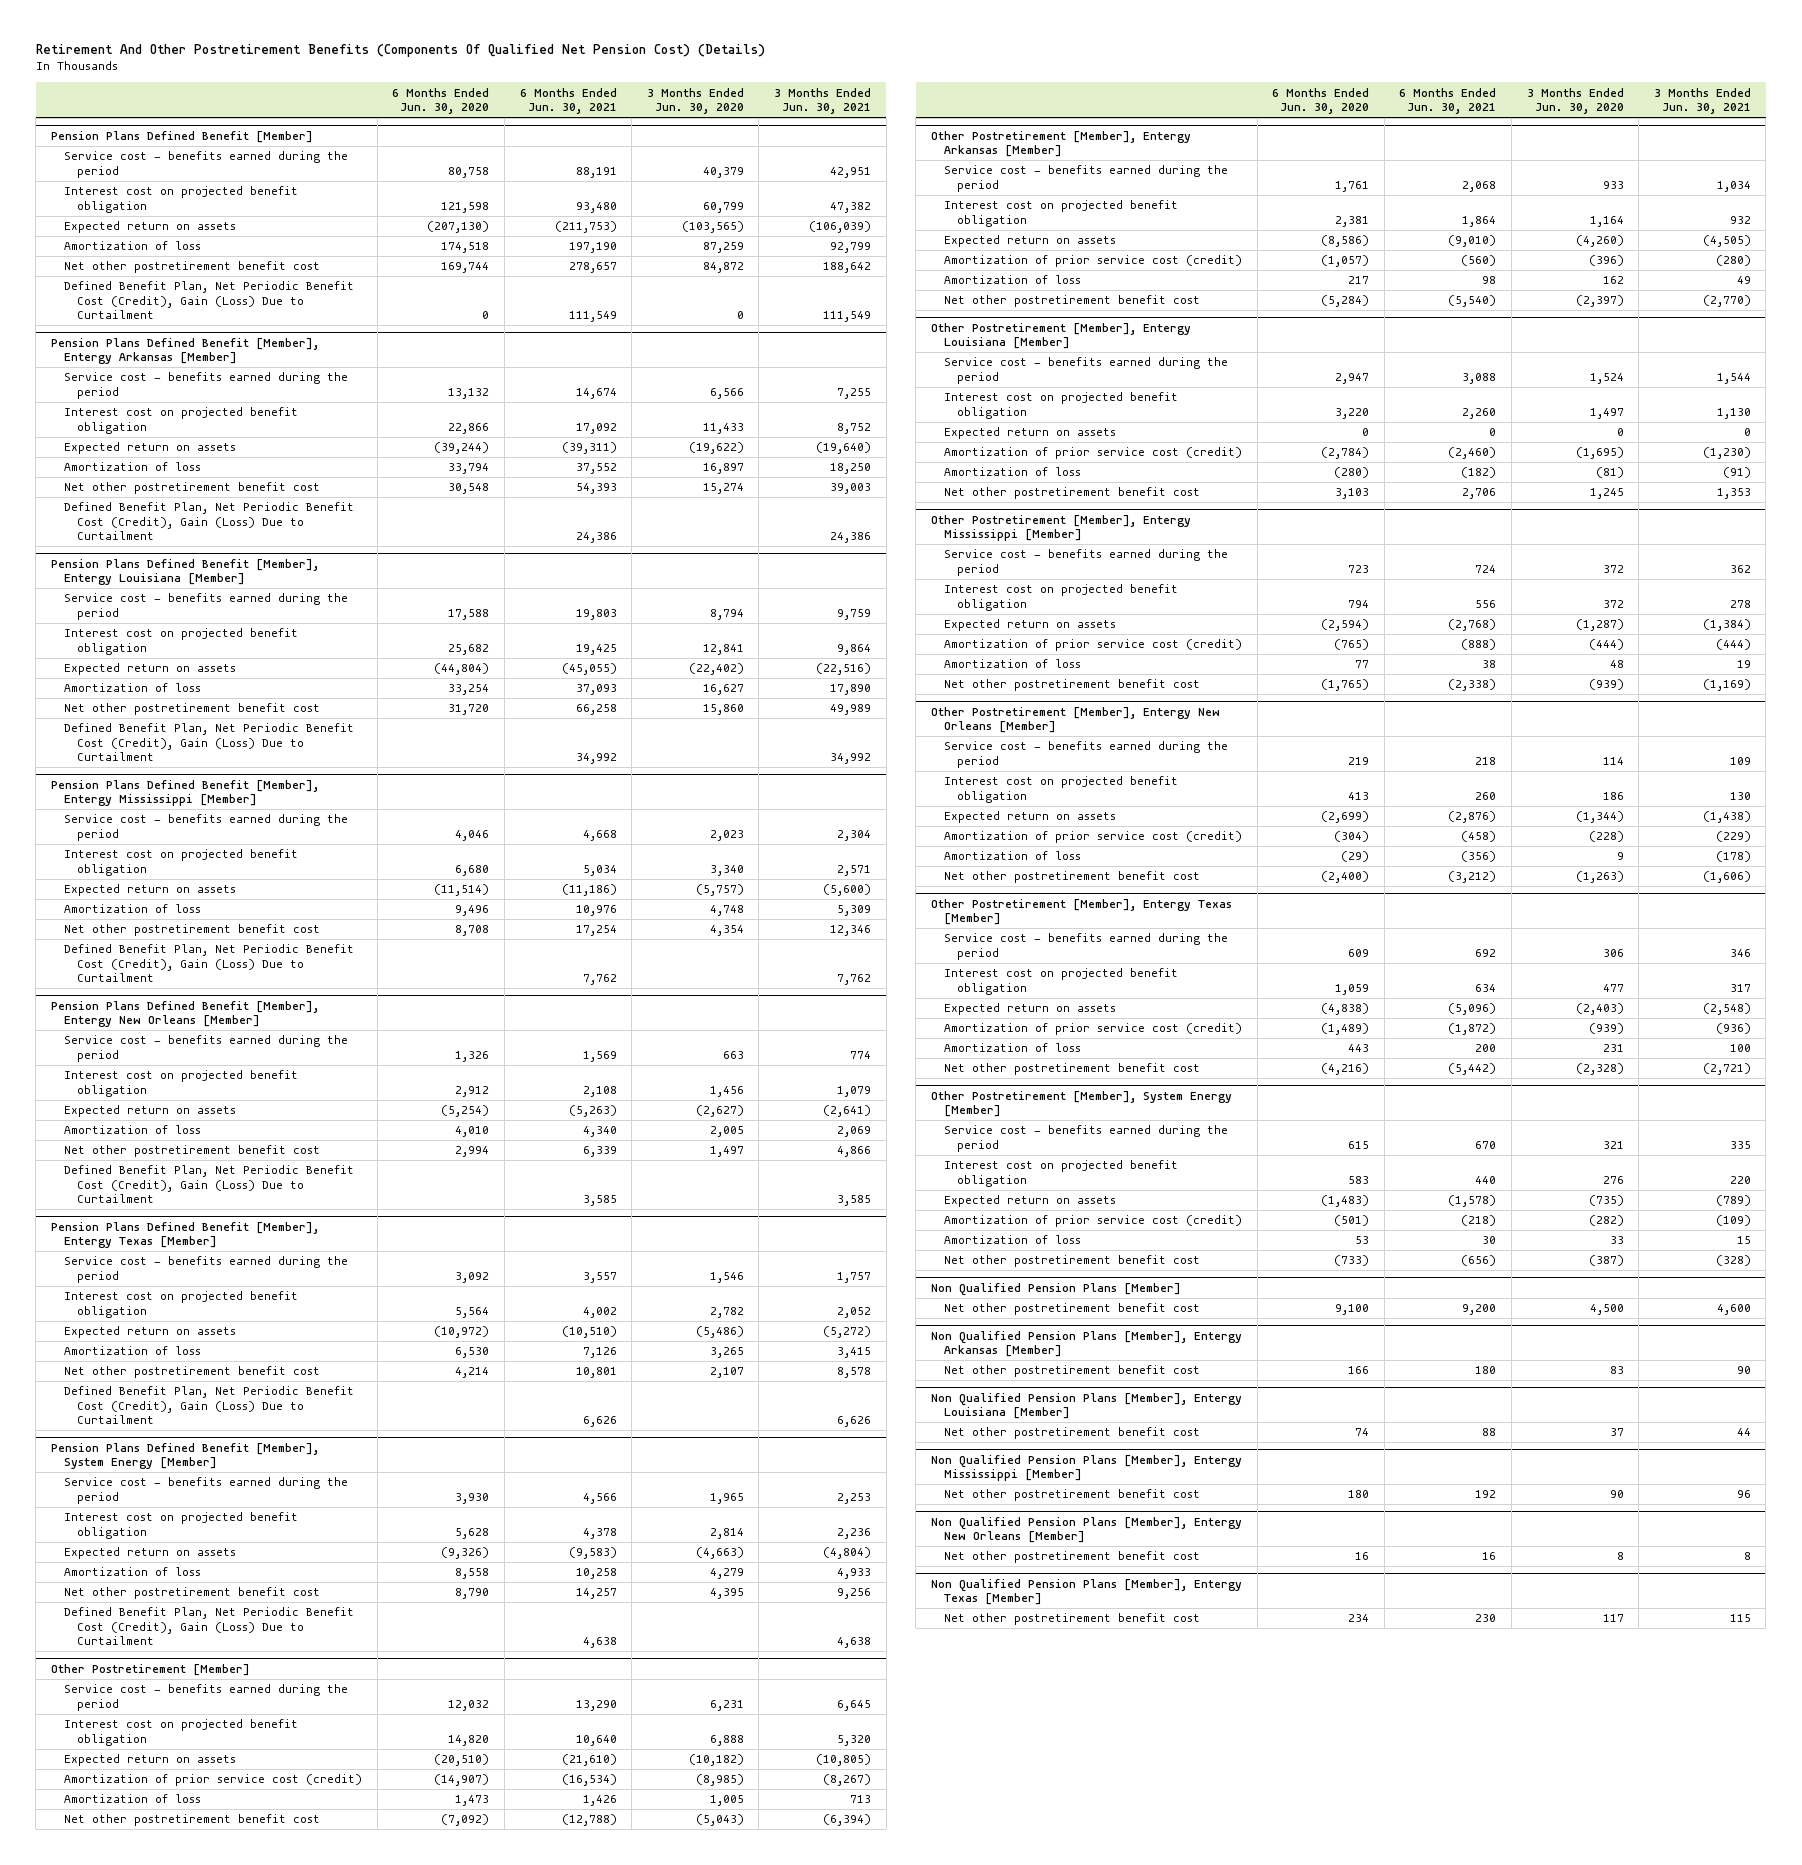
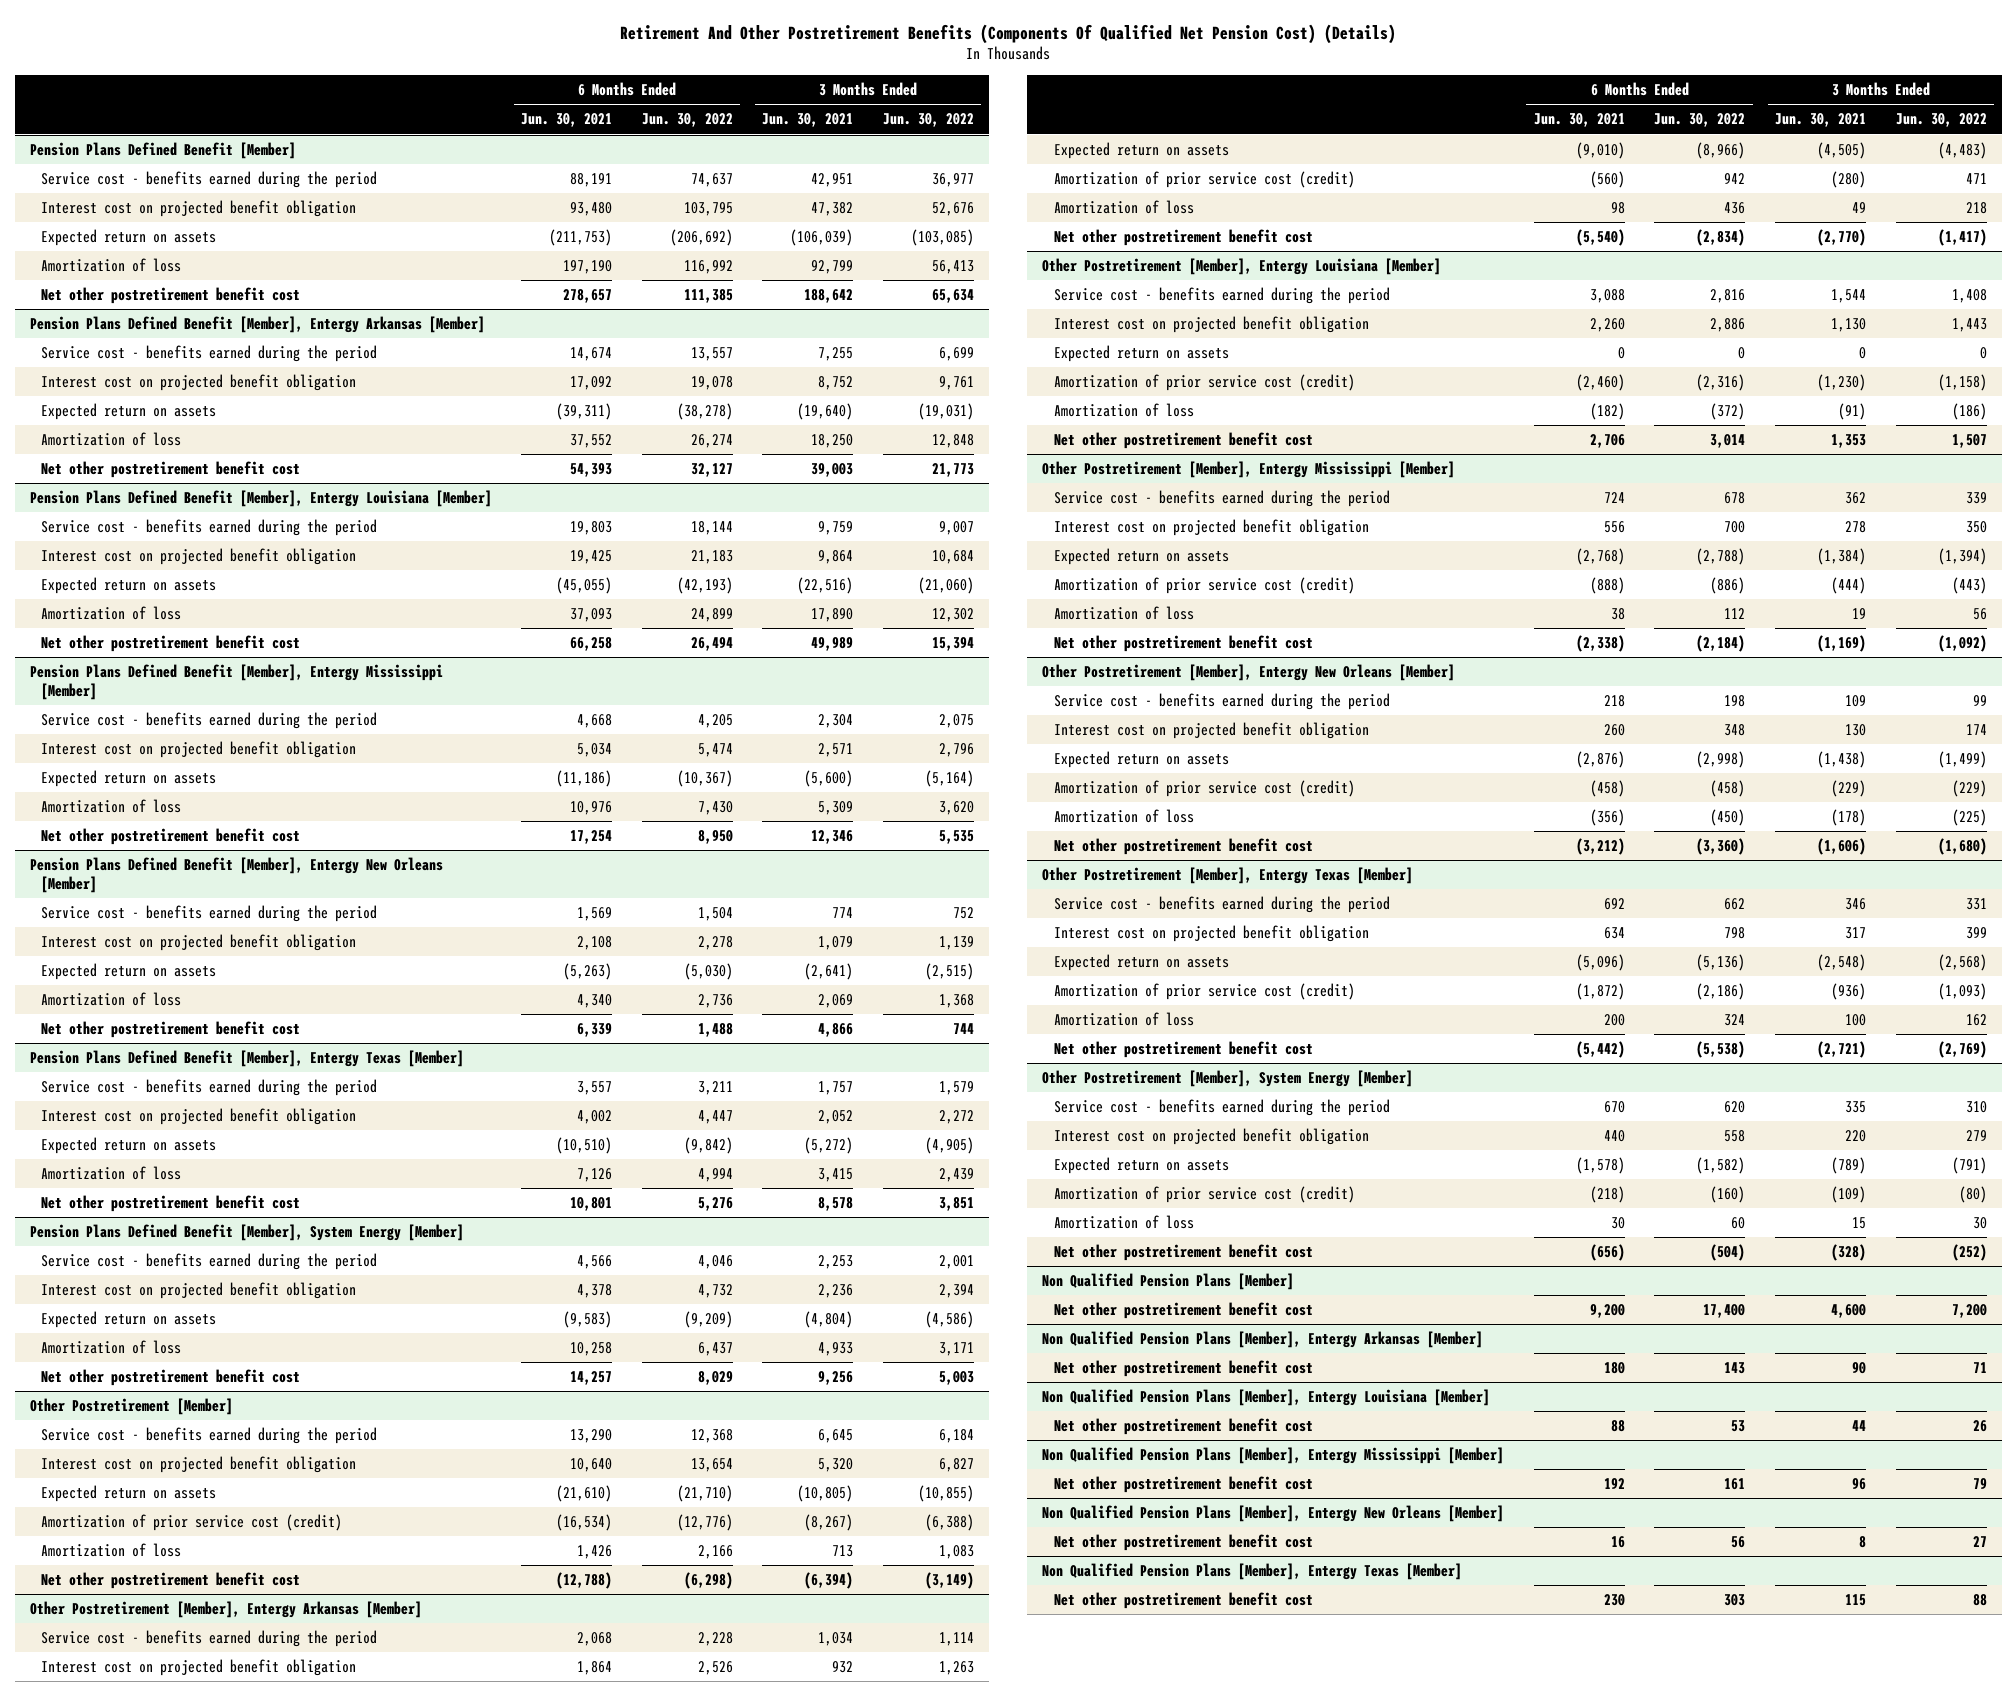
[392,87,490,115] 6 Months Ended Jun. 30, 2020 -> none
[646,87,744,115] 3 Months Ended Jun. 30, 2020 -> none
none -> [641,113,733,128] Jun. 30, 2022
none -> [883,113,975,128] Jun. 30, 2022
[64,281,355,320] Defined Benefit Plan, Net Periodic Benefit Cost (Credit), Gain (Loss) Due to Curtailment -> none
[64,502,355,541] Defined Benefit Plan, Net Periodic Benefit Cost (Credit), Gain (Loss) Due to Curtailment -> none
[64,723,355,762] Defined Benefit Plan, Net Periodic Benefit Cost (Credit), Gain (Loss) Due to Curtailment -> none
[64,944,355,983] Defined Benefit Plan, Net Periodic Benefit Cost (Credit), Gain (Loss) Due to Curtailment -> none
[64,1165,355,1204] Defined Benefit Plan, Net Periodic Benefit Cost (Credit), Gain (Loss) Due to Curtailment -> none
[64,1386,355,1425] Defined Benefit Plan, Net Periodic Benefit Cost (Credit), Gain (Loss) Due to Curtailment -> none
[64,1607,355,1646] Defined Benefit Plan, Net Periodic Benefit Cost (Credit), Gain (Loss) Due to Curtailment -> none

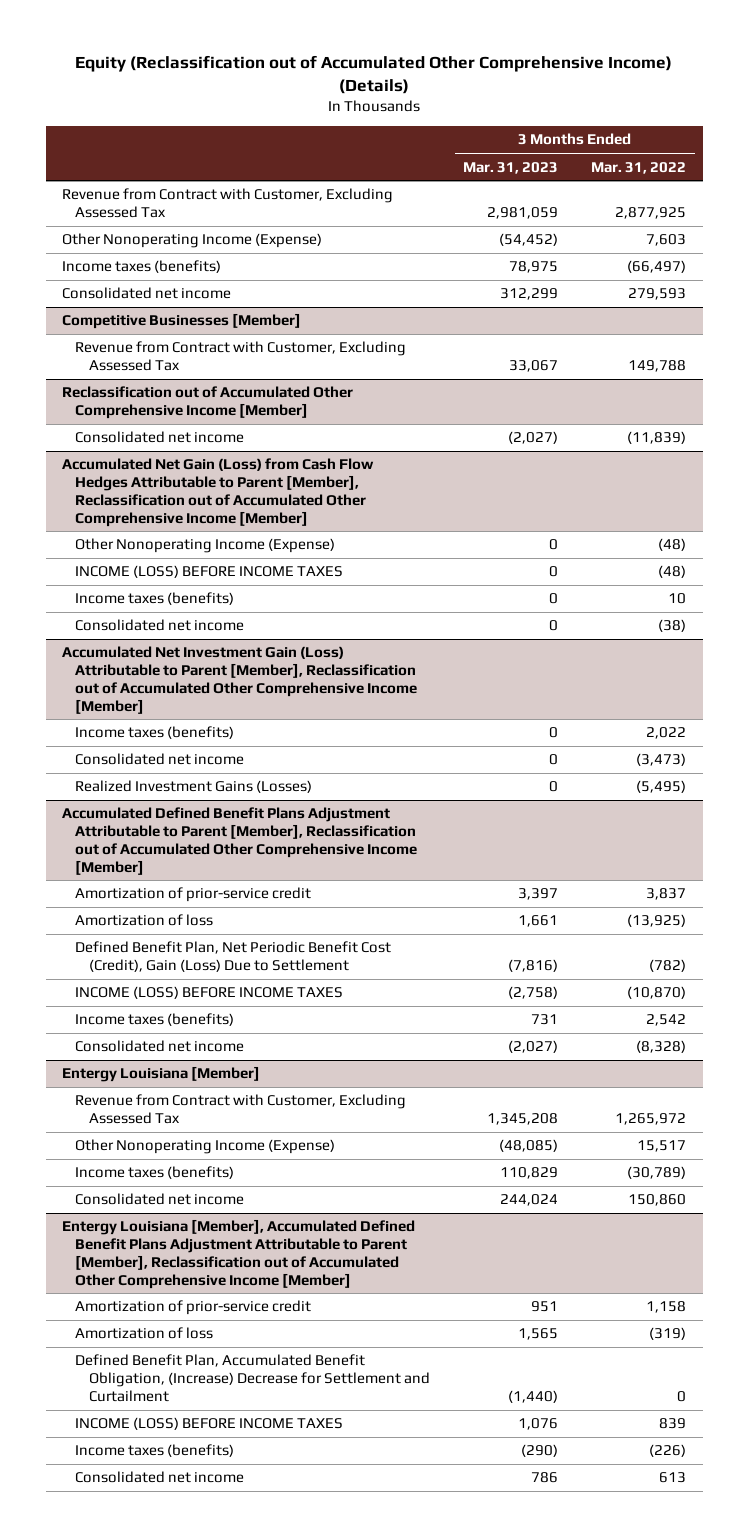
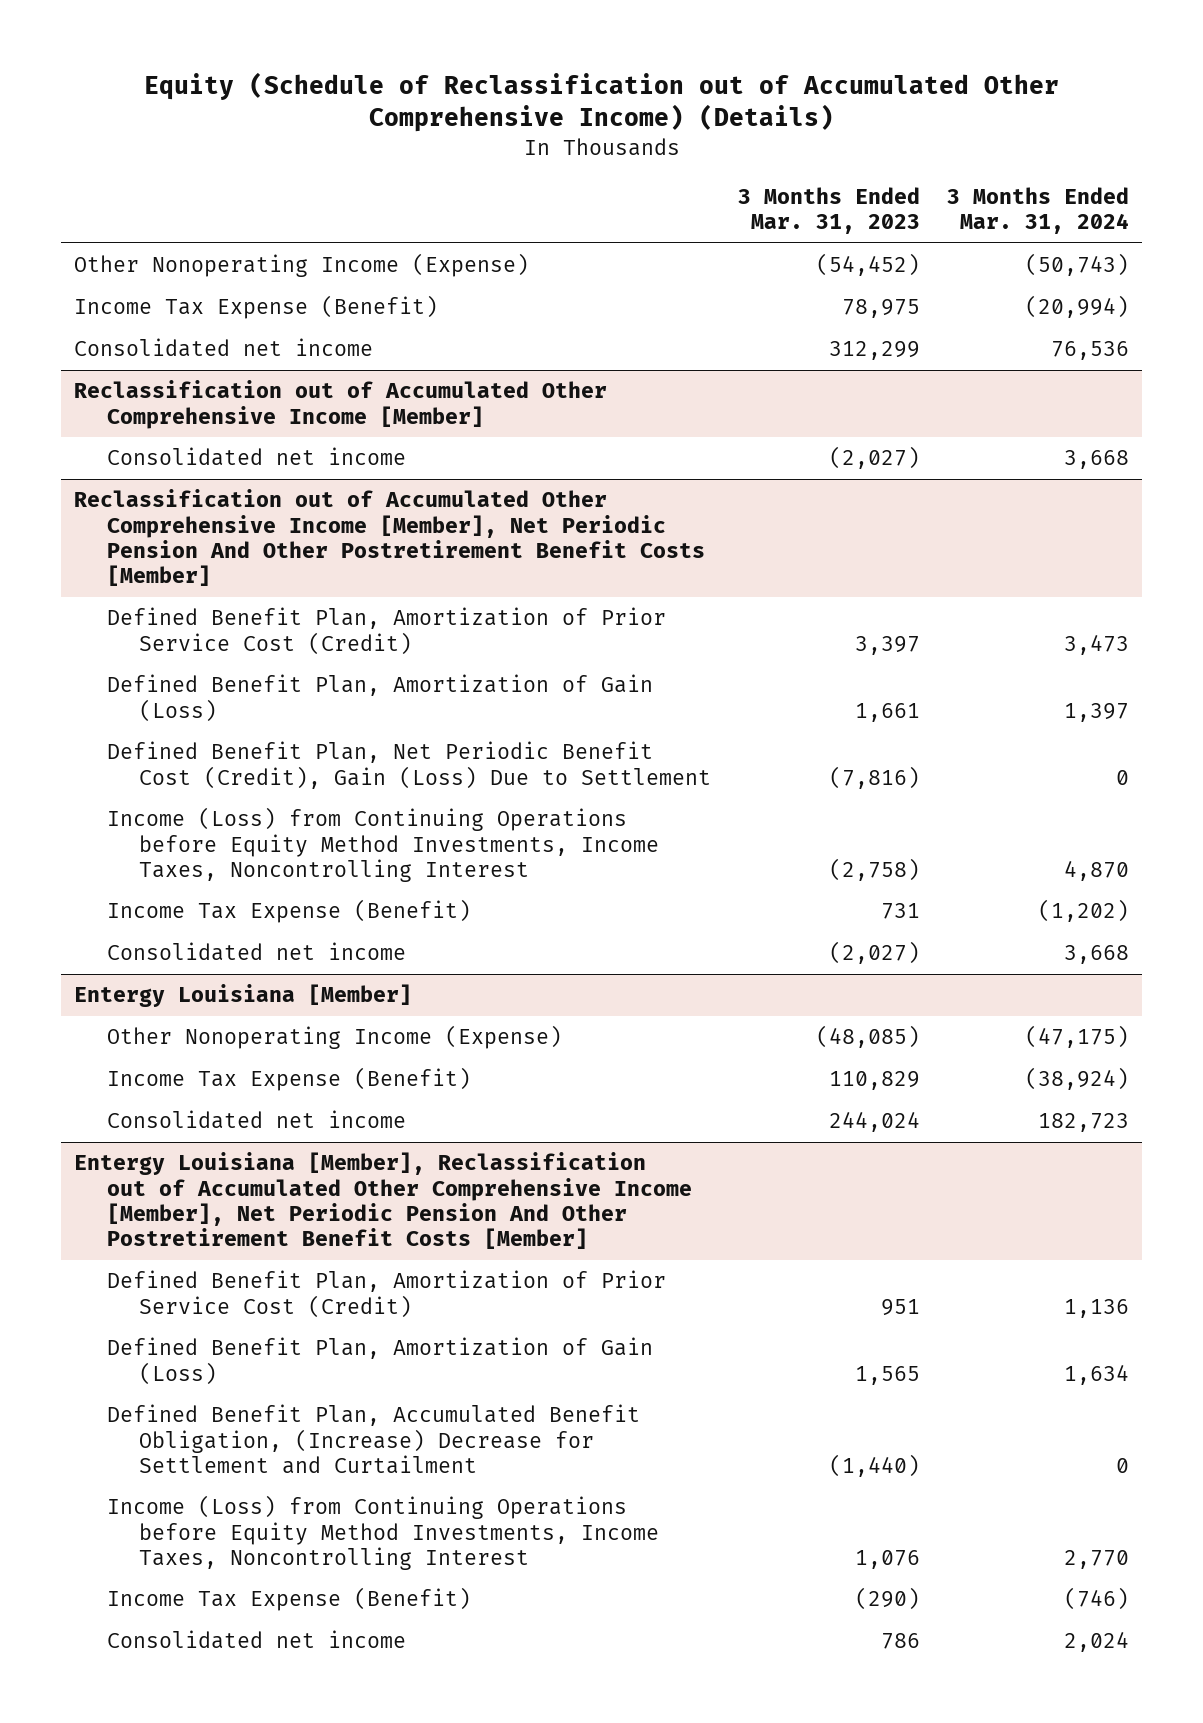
[75,55,673,95] Equity (Reclassification out of Accumulated Other Comprehensive Income) (Details) -> [143,71,1059,133] Equity (Schedule of Reclassification out of Accumulated Other Comprehensive Income) (Details)
[591,161,687,174] Mar. 31, 2022 -> none
none -> [946,187,1129,235] 3 Months Ended Mar. 31, 2024
[62,188,394,219] Revenue from Contract with Customer, Excluding Assessed Tax -> none
[62,260,222,274] Income taxes (benefits) -> [74,295,439,320] Income Tax Expense (Benefit)
[62,313,302,330] Competitive Businesses [Member] -> none
[75,341,407,372] Revenue from Contract with Customer, Excluding Assessed Tax -> none
[62,458,375,527] Accumulated Net Gain (Loss) from Cash Flow Hedges Attributable to Parent [Member], Reclassification out of Accumulated Other Comprehensive Income [Member] -> none
[75,538,336,554] Other Nonoperating Income (Expense) -> none
[75,565,344,579] INCOME (LOSS) BEFORE INCOME TAXES -> none
[75,592,235,606] Income taxes (benefits) -> none
[75,619,245,632] Consolidated net income -> none
[62,646,418,714] Accumulated Net Investment Gain (Loss) Attributable to Parent [Member], Reclassification out of Accumulated Other Comprehensive Income [Member] -> none
[75,726,235,740] Income taxes (benefits) -> none
[75,753,245,766] Consolidated net income -> none
[75,780,313,794] Realized Investment Gains (Losses) -> none
[62,807,418,875] Accumulated Defined Benefit Plans Adjustment Attributable to Parent [Member], Reclassification out of Accumulated Other Comprehensive Income [Member] -> none
none -> [74,489,705,587] Reclassification out of Accumulated Other Comprehensive Income [Member], Net Periodic Pension And Other Postretirement Benefit Costs [Member]
[75,887,312,903] Amortization of prior-service credit -> [106,607,666,655] Defined Benefit Plan, Amortization of Prior Service Cost (Credit)
[75,914,214,927] Amortization of loss -> [106,674,653,722] Defined Benefit Plan, Amortization of Gain (Loss)
[75,986,344,1000] INCOME (LOSS) BEFORE INCOME TAXES -> [106,807,659,882] Income (Loss) from Continuing Operations before Equity Method Investments, Income Taxes, Noncontrolling Interest
[75,1013,235,1027] Income taxes (benefits) -> [106,899,471,924] Income Tax Expense (Benefit)
[75,1094,407,1125] Revenue from Contract with Customer, Excluding Assessed Tax -> none
[75,1166,235,1180] Income taxes (benefits) -> [106,1067,471,1092] Income Tax Expense (Benefit)
[62,1219,416,1289] Entergy Louisiana [Member], Accumulated Defined Benefit Plans Adjustment Attributable to Parent [Member], Reclassification out of Accumulated Other Comprehensive Income [Member] -> none
none -> [74,1152,692,1250] Entergy Louisiana [Member], Reclassification out of Accumulated Other Comprehensive Income [Member], Net Periodic Pension And Other Postretirement Benefit Costs [Member]
[75,1300,312,1316] Amortization of prior-service credit -> [106,1270,666,1318] Defined Benefit Plan, Amortization of Prior Service Cost (Credit)
[75,1327,214,1340] Amortization of loss -> [106,1337,653,1385] Defined Benefit Plan, Amortization of Gain (Loss)
[75,1417,344,1431] INCOME (LOSS) BEFORE INCOME TAXES -> [106,1495,659,1570] Income (Loss) from Continuing Operations before Equity Method Investments, Income Taxes, Noncontrolling Interest
[75,1444,235,1458] Income taxes (benefits) -> [106,1587,471,1612] Income Tax Expense (Benefit)

